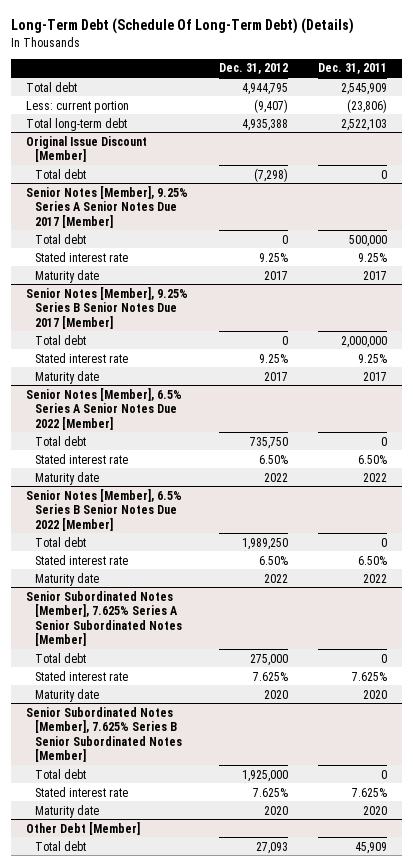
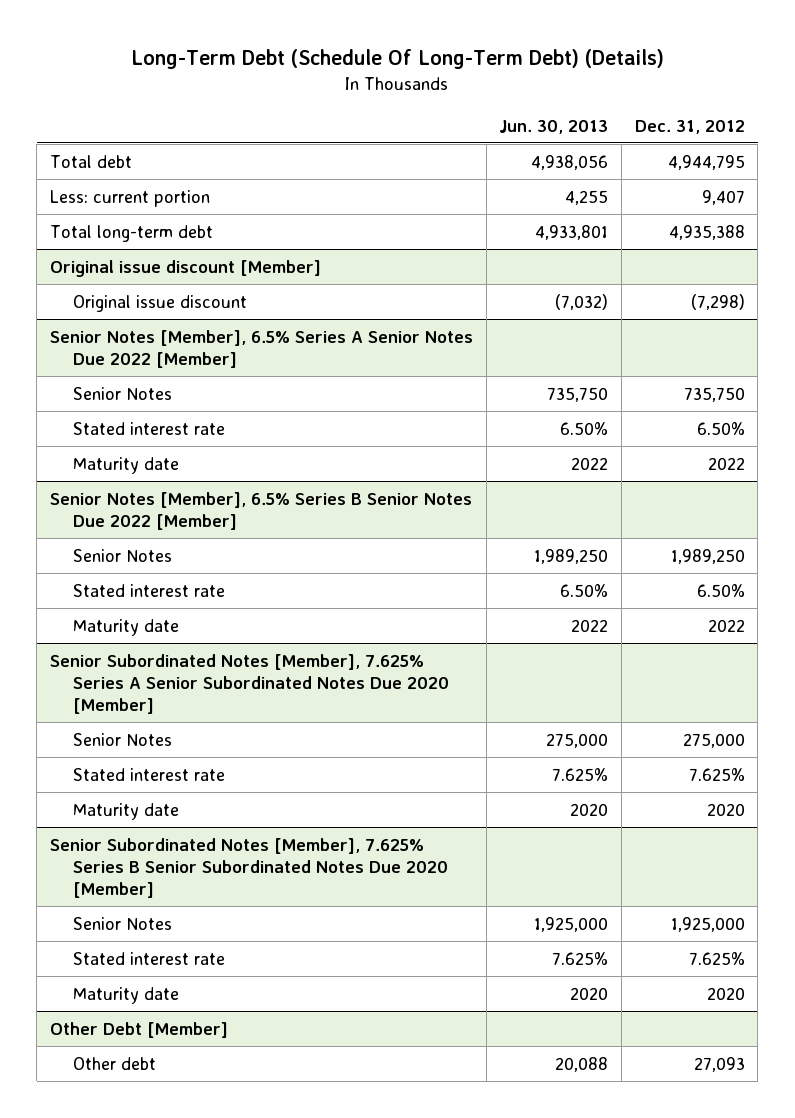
[317,63,387,75] Dec. 31, 2011 -> none
none -> [499,119,609,134] Jun. 30, 2013
[253,98,288,113] (9,407) -> [701,189,745,205] 9,407
[26,185,189,228] Senior Notes [Member], 9.25% Series A Senior Notes Due 2017 [Member] -> none
[34,233,86,244] Total debt -> none
[34,251,128,262] Stated interest rate -> none
[34,269,99,283] Maturity date -> none
[26,286,189,329] Senior Notes [Member], 9.25% Series B Senior Notes Due 2017 [Member] -> none
[34,334,86,345] Total debt -> none
[34,352,128,363] Stated interest rate -> none
[34,370,99,384] Maturity date -> none
[26,135,148,163] Original Issue Discount [Member] -> [49,259,321,277] Original issue discount [Member]
[34,168,86,179] Total debt -> [73,294,248,312] Original issue discount
[34,435,86,446] Total debt -> [73,386,173,400] Senior Notes
[34,536,86,547] Total debt -> [73,548,173,562] Senior Notes
[26,590,182,647] Senior Subordinated Notes [Member], 7.625% Series A Senior Subordinated Notes [Member] -> [49,653,450,714] Senior Subordinated Notes [Member], 7.625% Series A Senior Subordinated Notes Due 2020 [Member]
[34,652,86,663] Total debt -> [73,732,173,746] Senior Notes
[26,706,182,763] Senior Subordinated Notes [Member], 7.625% Series B Senior Subordinated Notes [Member] -> [49,837,449,898] Senior Subordinated Notes [Member], 7.625% Series B Senior Subordinated Notes Due 2020 [Member]
[34,768,86,779] Total debt -> [73,916,173,930] Senior Notes
[34,840,86,851] Total debt -> [73,1056,157,1070] Other debt

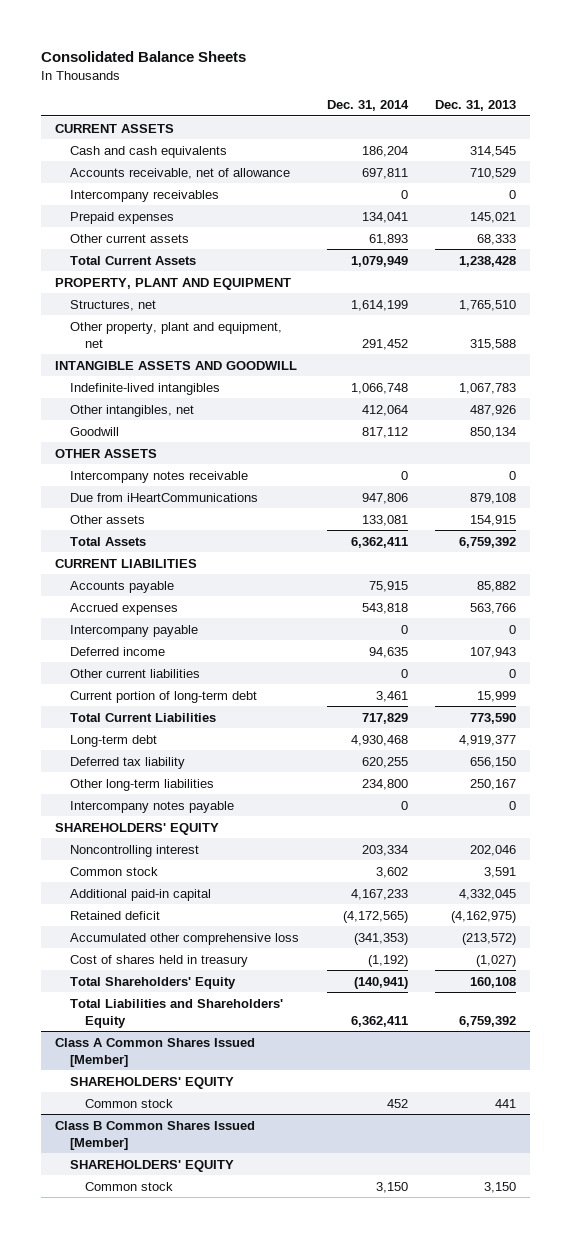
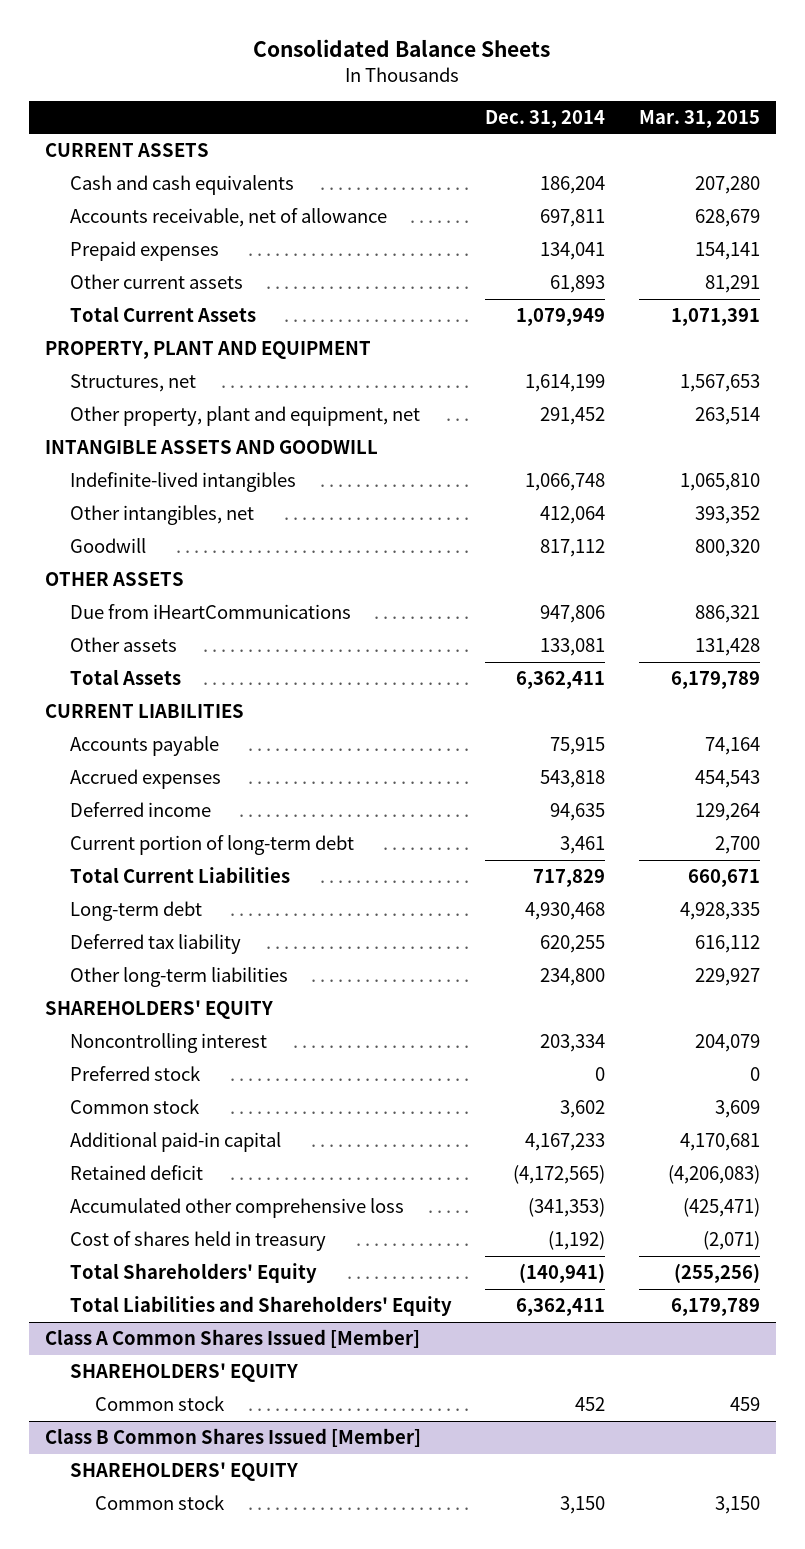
[434,99,516,111] Dec. 31, 2013 -> none
none -> [638,109,760,128] Mar. 31, 2015
[70,189,220,202] Intercompany receivables -> none
[70,470,249,483] Intercompany notes receivable -> none
[70,624,199,637] Intercompany payable -> none
[70,668,201,678] Other current liabilities -> none
[70,800,235,813] Intercompany notes payable -> none
none -> [70,1066,202,1082] Preferred stock

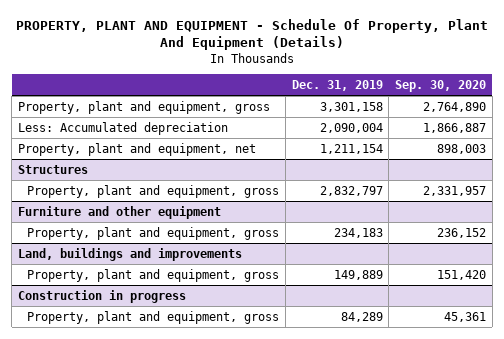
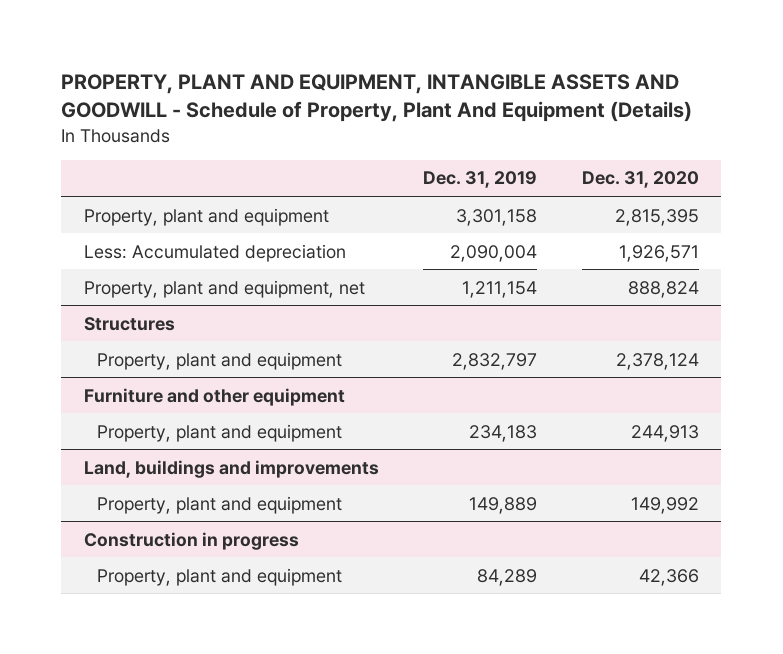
[15,18,488,51] PROPERTY, PLANT AND EQUIPMENT - Schedule Of Property, Plant And Equipment (Details) -> [61,74,693,123] PROPERTY, PLANT AND EQUIPMENT, INTANGIBLE ASSETS AND GOODWILL - Schedule of Property, Plant And Equipment (Details)
[394,79,486,92] Sep. 30, 2020 -> none
none -> [581,171,699,189] Dec. 31, 2020
[18,100,271,114] Property, plant and equipment, gross -> [83,207,329,226] Property, plant and equipment
[27,184,280,198] Property, plant and equipment, gross -> [96,351,342,370] Property, plant and equipment
[27,226,280,240] Property, plant and equipment, gross -> [96,423,342,442] Property, plant and equipment
[27,268,280,282] Property, plant and equipment, gross -> [96,495,342,514] Property, plant and equipment
[27,310,280,324] Property, plant and equipment, gross -> [96,567,342,586] Property, plant and equipment

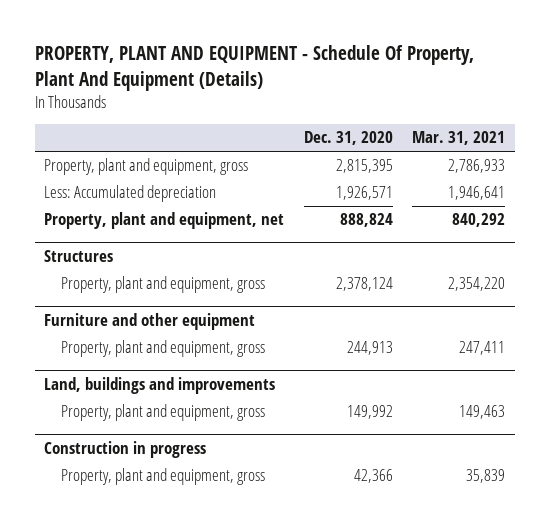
[61,74,693,123] PROPERTY, PLANT AND EQUIPMENT, INTANGIBLE ASSETS AND GOODWILL - Schedule of Property, Plant And Equipment (Details) -> [34,45,474,91] PROPERTY, PLANT AND EQUIPMENT - Schedule Of Property, Plant And Equipment (Details)
[423,171,538,189] Dec. 31, 2019 -> none
none -> [411,131,505,146] Mar. 31, 2021
[83,207,329,226] Property, plant and equipment -> [44,158,249,176] Property, plant and equipment, gross
[96,351,342,370] Property, plant and equipment -> [60,276,265,294] Property, plant and equipment, gross
[96,423,342,442] Property, plant and equipment -> [60,340,265,358] Property, plant and equipment, gross
[96,495,342,514] Property, plant and equipment -> [60,404,265,422] Property, plant and equipment, gross
[96,567,342,586] Property, plant and equipment -> [60,468,265,486] Property, plant and equipment, gross

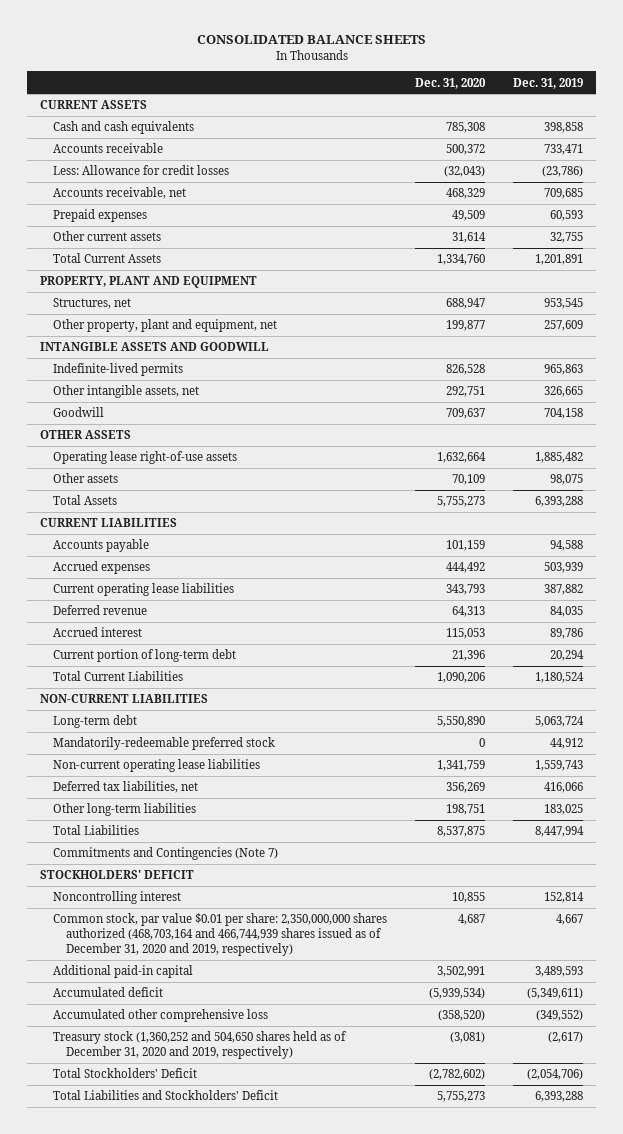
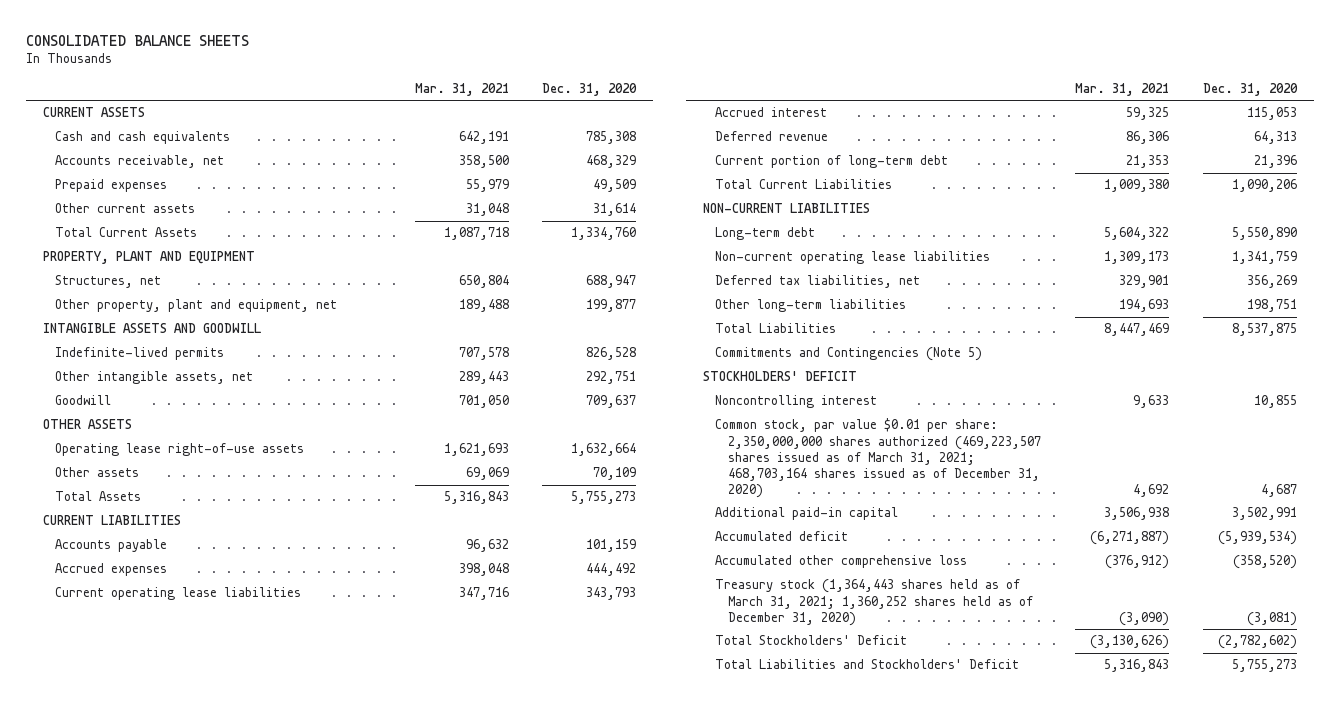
[512,77,583,89] Dec. 31, 2019 -> none
none -> [414,82,509,96] Mar. 31, 2021
[53,143,164,154] Accounts receivable -> none
[53,165,230,176] Less: Allowance for credit losses -> none
[53,605,148,616] Deferred revenue -> [715,131,829,142] Deferred revenue
[53,737,276,751] Mandatorily-redeemable preferred stock -> none
[53,847,279,861] Commitments and Contingencies (Note 7) -> [715,347,983,362] Commitments and Contingencies (Note 5)
[53,913,388,956] Common stock, par value $0.01 per share: 2,350,000,000 shares authorized (468,703,164 and 466,744,939 shares issued as of December 31, 2020 and 2019, respectively) -> [715,418,1041,499] Common stock, par value $0.01 per share: 2,350,000,000 shares authorized (469,223,507 shares issued as of March 31, 2021; 468,703,164 shares issued as of December 31, 2020)
[53,1031,348,1060] Treasury stock (1,360,252 and 504,650 shares held as of December 31, 2020 and 2019, respectively) -> [715,579,1033,626] Treasury stock (1,364,443 shares held as of March 31, 2021; 1,360,252 shares held as of December 31, 2020)

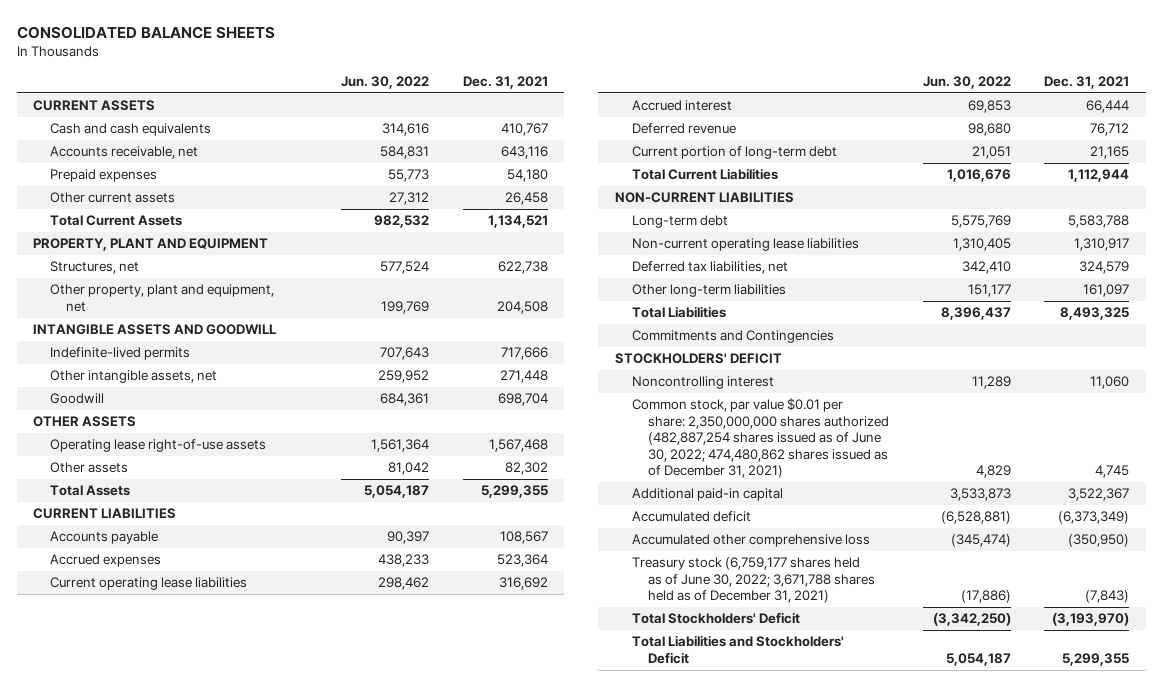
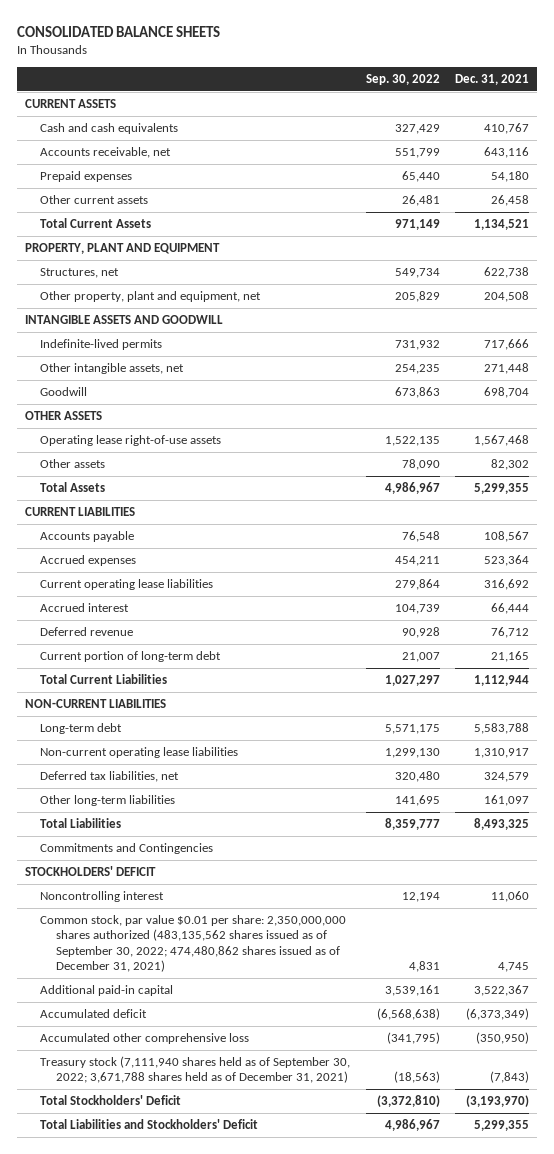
[341,75,430,89] Jun. 30, 2022 -> none
none -> [365,74,440,86] Sep. 30, 2022
[631,398,890,479] Common stock, par value $0.01 per share: 2,350,000,000 shares authorized (482,887,254 shares issued as of June 30, 2022; 474,480,862 shares issued as of December 31, 2021) -> [40,915,347,972] Common stock, par value $0.01 per share: 2,350,000,000 shares authorized (483,135,562 shares issued as of September 30, 2022; 474,480,862 shares issued as of December 31, 2021)
[631,557,876,604] Treasury stock (6,759,177 shares held as of June 30, 2022; 3,671,788 shares held as of December 31, 2021) -> [40,1056,351,1084] Treasury stock (7,111,940 shares held as of September 30, 2022; 3,671,788 shares held as of December 31, 2021)

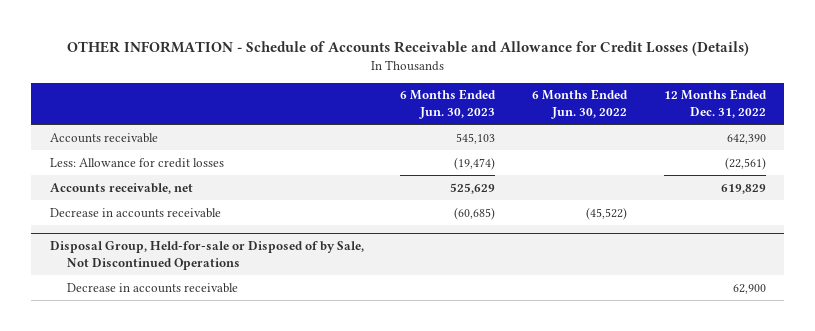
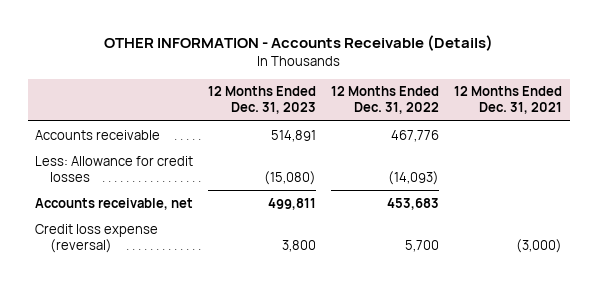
[66,40,749,56] OTHER INFORMATION - Schedule of Accounts Receivable and Allowance for Credit Losses (Details) -> [103,34,493,51] OTHER INFORMATION - Accounts Receivable (Details)
[400,89,497,120] 6 Months Ended Jun. 30, 2023 -> none
[532,89,629,120] 6 Months Ended Jun. 30, 2022 -> none
none -> [208,86,317,115] 12 Months Ended Dec. 31, 2023
none -> [454,86,563,115] 12 Months Ended Dec. 31, 2021
[49,207,221,218] Decrease in accounts receivable -> none
[49,240,364,270] Disposal Group, Held-for-sale or Disposed of by Sale, Not Discontinued Operations -> none
[66,282,238,293] Decrease in accounts receivable -> none
[726,133,766,144] 642,390 -> [391,129,440,142] 467,776
[724,156,766,170] (22,561) -> [388,170,440,185] (14,093)
[720,183,766,194] 619,829 -> [387,197,440,210] 453,683
none -> [35,223,159,253] Credit loss expense (reversal)

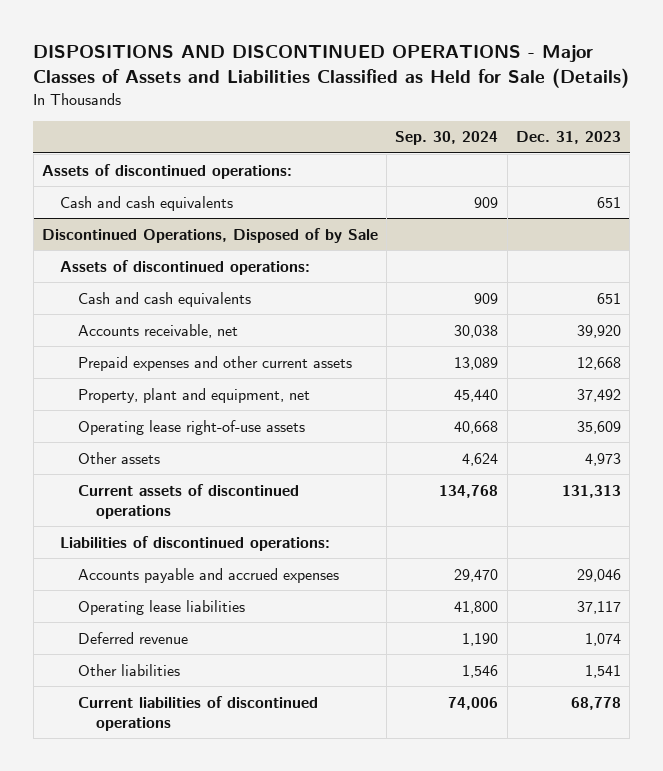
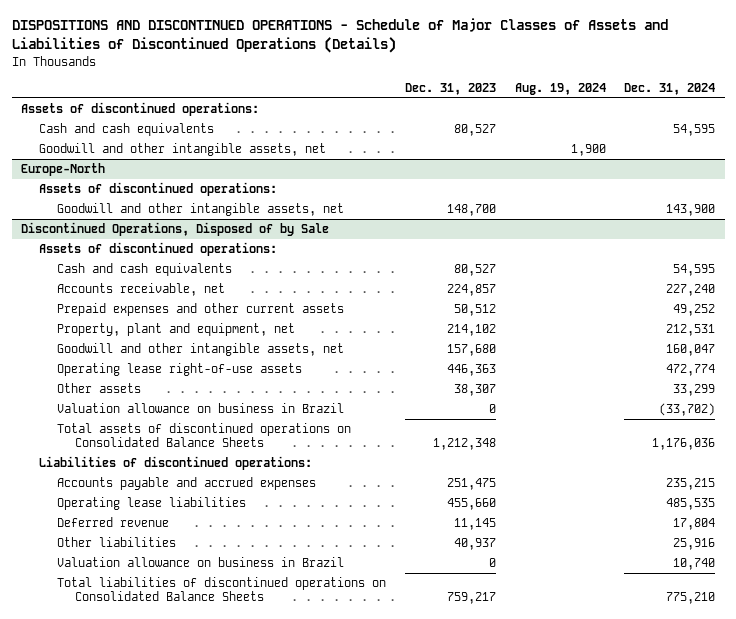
[33,45,630,89] DISPOSITIONS AND DISCONTINUED OPERATIONS - Major Classes of Assets and Liabilities Classified as Held for Sale (Details) -> [11,18,668,54] DISPOSITIONS AND DISCONTINUED OPERATIONS - Schedule of Major Classes of Assets and Liabilities of Discontinued Operations (Details)
[395,131,499,146] Sep. 30, 2024 -> none
none -> [514,83,606,96] Aug. 19, 2024
none -> [624,83,716,96] Dec. 31, 2024
[596,196,621,208] 651 -> [453,124,496,137] 80,527
none -> [39,143,327,157] Goodwill and other intangible assets, net
none -> [20,163,105,177] Europe-North
none -> [39,182,278,197] Assets of discontinued operations:
none -> [57,203,345,217] Goodwill and other intangible assets, net
[596,292,621,304] 651 -> [453,264,496,277] 80,527
[576,324,621,338] 39,920 -> [446,284,496,297] 224,857
[576,356,621,370] 12,668 -> [453,304,496,317] 50,512
[576,388,621,402] 37,492 -> [446,324,496,337] 214,102
none -> [57,343,345,357] Goodwill and other intangible assets, net
[576,420,621,434] 35,609 -> [446,364,496,377] 446,363
[584,452,621,466] 4,973 -> [453,384,496,397] 38,307
none -> [57,403,345,414] Valuation allowance on business in Brazil
[77,483,299,520] Current assets of discontinued operations -> [57,423,352,448] Total assets of discontinued operations on Consolidated Balance Sheets
[561,484,621,498] 131,313 -> [432,438,496,451] 1,212,348
[576,568,621,582] 29,046 -> [446,478,496,491] 251,475
[576,600,621,614] 37,117 -> [446,498,496,511] 455,660
[584,632,621,646] 1,074 -> [453,518,496,531] 11,145
[584,664,621,678] 1,541 -> [453,538,496,551] 40,937
none -> [57,557,345,568] Valuation allowance on business in Brazil
[77,695,318,732] Current liabilities of discontinued operations -> [57,577,387,602] Total liabilities of discontinued operations on Consolidated Balance Sheets
[570,696,621,710] 68,778 -> [446,592,496,605] 759,217

